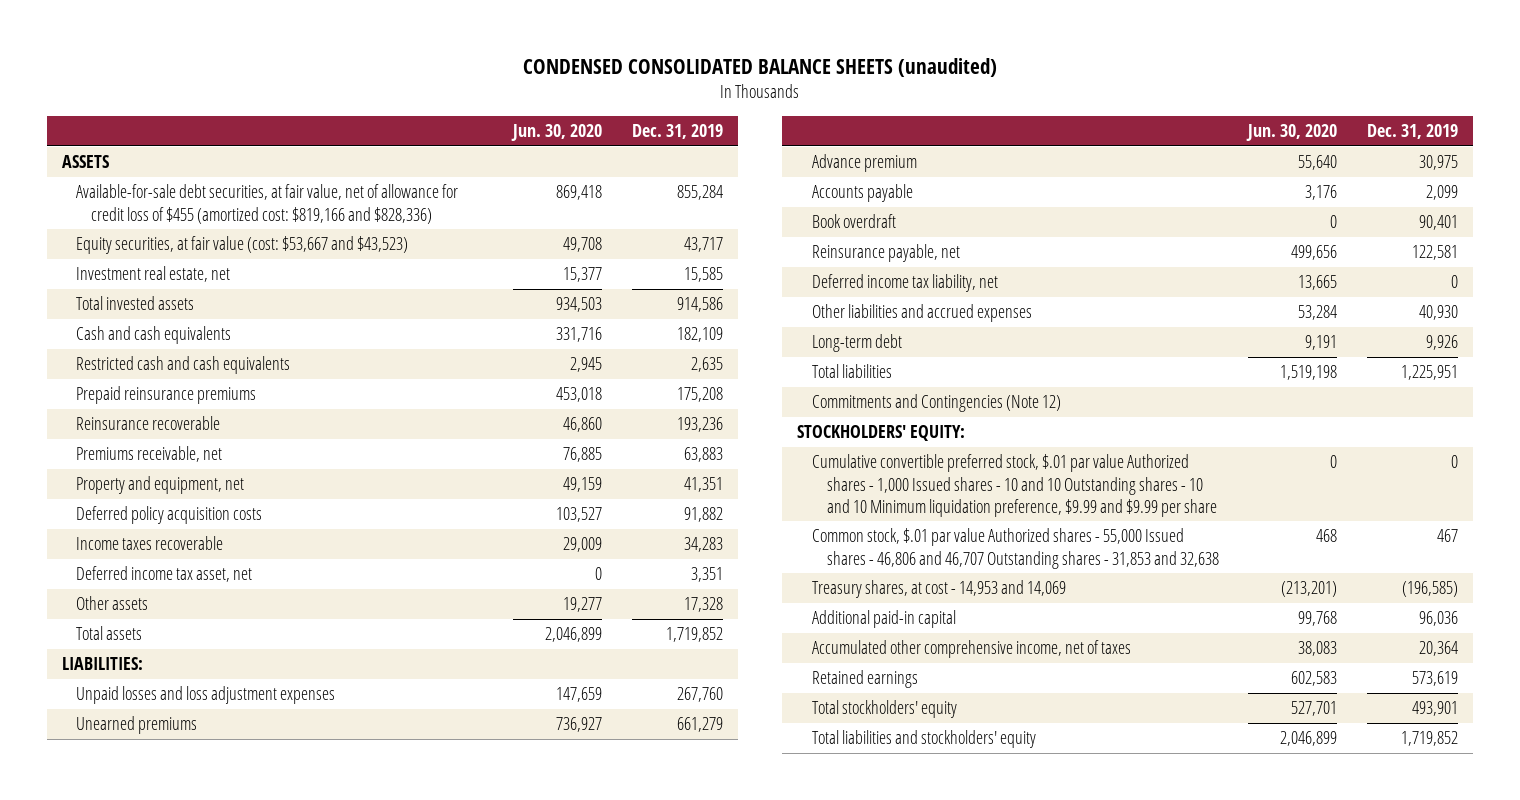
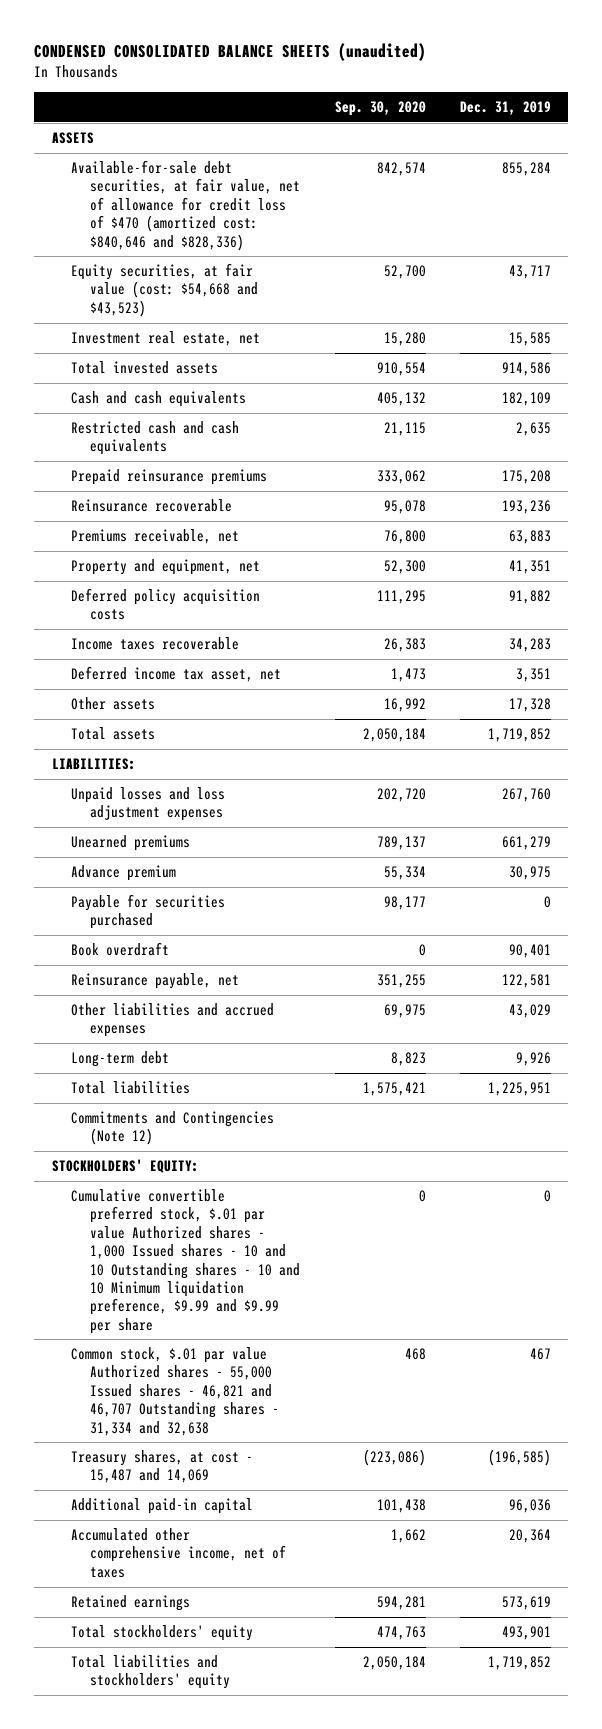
[511,123,603,141] Jun. 30, 2020 -> none
none -> [334,101,426,117] Sep. 30, 2020
[76,184,459,224] Available-for-sale debt securities, at fair value, net of allowance for credit loss of $455 (amortized cost: $819,166 and $828,336) -> [70,160,301,251] Available-for-sale debt securities, at fair value, net of allowance for credit loss of $470 (amortized cost: $840,646 and $828,336)
[76,236,409,255] Equity securities, at fair value (cost: $53,667 and $43,523) -> [70,263,259,317] Equity securities, at fair value (cost: $54,668 and $43,523)
[811,184,913,203] Accounts payable -> none
none -> [70,894,225,930] Payable for securities purchased
[811,274,998,293] Deferred income tax liability, net -> none
[1419,305,1459,321] 40,930 -> [508,1004,551,1019] 43,029
[811,528,1219,569] Common stock, $.01 par value Authorized shares - 55,000 Issued shares - 46,806 and 46,707 Outstanding shares - 31,853 and 32,638 -> [70,1347,280,1436] Common stock, $.01 par value Authorized shares - 55,000 Issued shares - 46,821 and 46,707 Outstanding shares - 31,334 and 32,638
[811,580,1066,599] Treasury shares, at cost - 14,953 and 14,069 -> [70,1450,253,1484] Treasury shares, at cost - 15,487 and 14,069

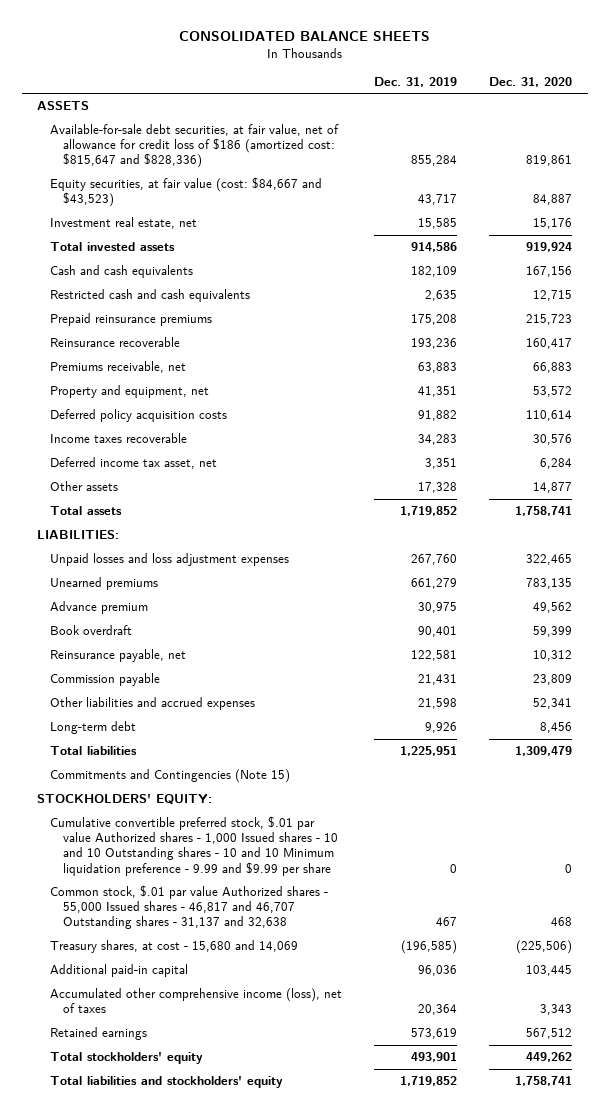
[34,43,427,62] CONDENSED CONSOLIDATED BALANCE SHEETS (unaudited) -> [178,30,430,41] CONSOLIDATED BALANCE SHEETS
[334,101,426,117] Sep. 30, 2020 -> none
none -> [488,77,572,88] Dec. 31, 2020
[70,160,301,251] Available-for-sale debt securities, at fair value, net of allowance for credit loss of $470 (amortized cost: $840,646 and $828,336) -> [50,124,340,169] Available-for-sale debt securities, at fair value, net of allowance for credit loss of $186 (amortized cost: $815,647 and $828,336)
[70,263,259,317] Equity securities, at fair value (cost: $54,668 and $43,523) -> [50,177,323,208] Equity securities, at fair value (cost: $84,667 and $43,523)
[70,894,225,930] Payable for securities purchased -> none
none -> [50,673,161,687] Commission payable
[508,1004,551,1019] 43,029 -> [418,698,458,710] 21,598
[70,1111,274,1146] Commitments and Contingencies (Note 12) -> [50,769,291,784] Commitments and Contingencies (Note 15)
[70,1189,301,1334] Cumulative convertible preferred stock, $.01 par value Authorized shares - 1,000 Issued shares - 10 and 10 Outstanding shares - 10 and 10 Minimum liquidation preference, $9.99 and $9.99 per share -> [50,816,339,876] Cumulative convertible preferred stock, $.01 par value Authorized shares - 1,000 Issued shares - 10 and 10 Outstanding shares - 10 and 10 Minimum liquidation preference - 9.99 and $9.99 per share
[70,1347,280,1436] Common stock, $.01 par value Authorized shares - 55,000 Issued shares - 46,821 and 46,707 Outstanding shares - 31,334 and 32,638 -> [50,885,329,930] Common stock, $.01 par value Authorized shares - 55,000 Issued shares - 46,817 and 46,707 Outstanding shares - 31,137 and 32,638
[70,1450,253,1484] Treasury shares, at cost - 15,487 and 14,069 -> [50,940,299,954] Treasury shares, at cost - 15,680 and 14,069
[70,1528,287,1578] Accumulated other comprehensive income, net of taxes -> [50,988,343,1014] Accumulated other comprehensive income (loss), net of taxes

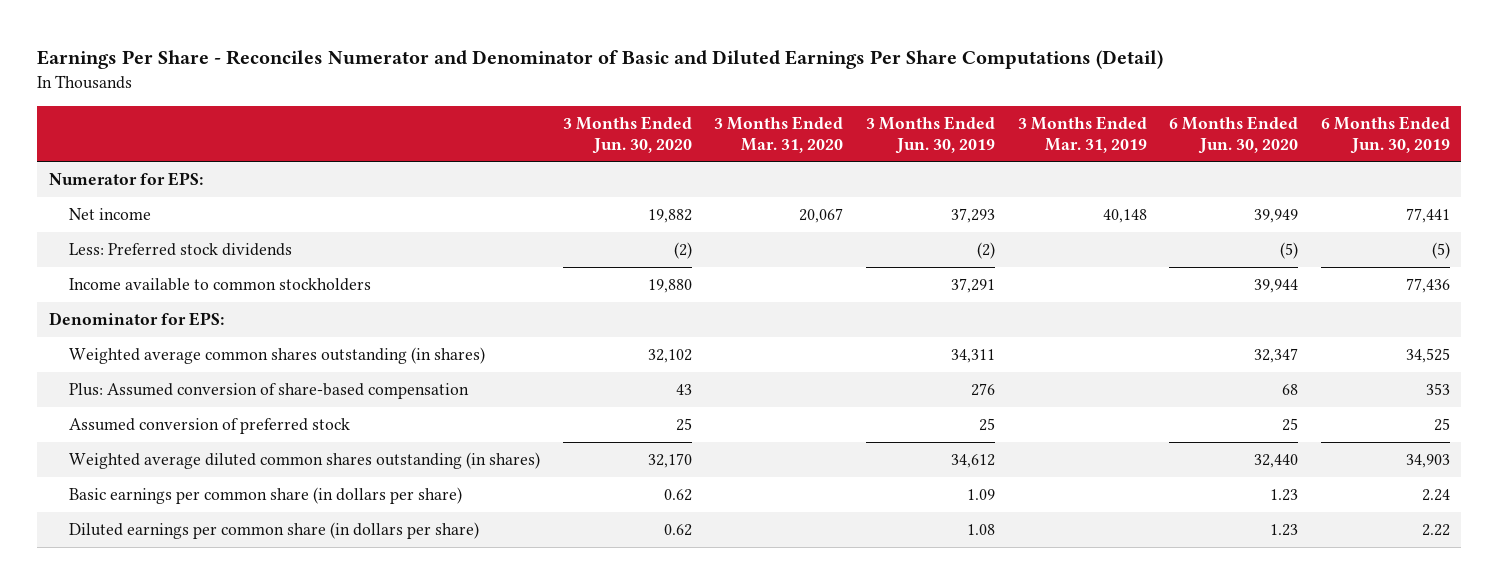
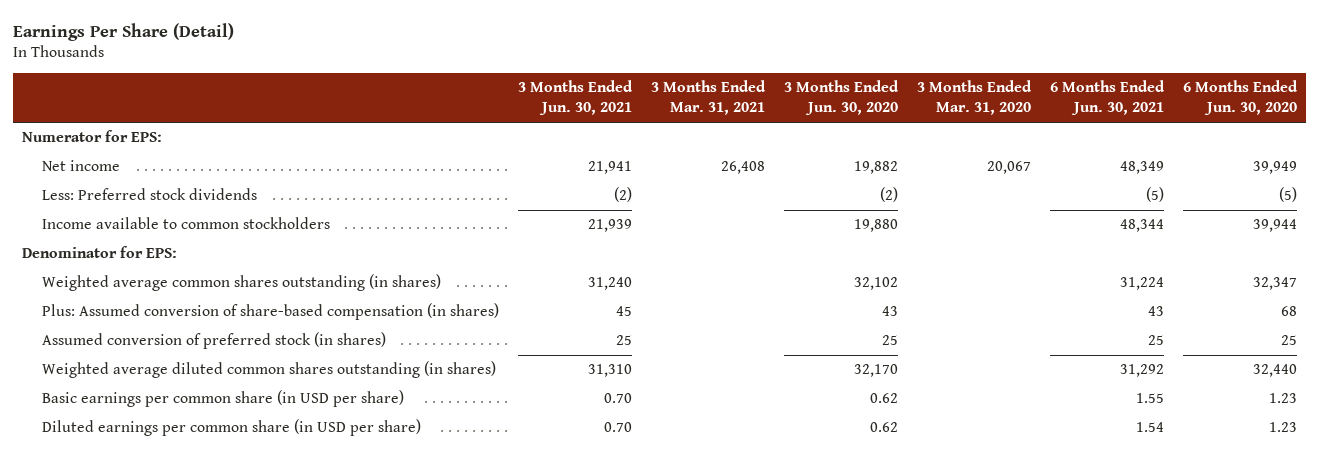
[37,50,1164,70] Earnings Per Share - Reconciles Numerator and Denominator of Basic and Diluted Earnings Per Share Computations (Detail) -> [12,22,234,41] Earnings Per Share (Detail)
[865,115,995,154] 3 Months Ended Jun. 30, 2019 -> none
[1017,115,1147,153] 3 Months Ended Mar. 31, 2019 -> none
[1320,115,1450,154] 6 Months Ended Jun. 30, 2019 -> none
none -> [517,80,633,116] 3 Months Ended Jun. 30, 2021
none -> [650,80,766,116] 3 Months Ended Mar. 31, 2021
none -> [1049,80,1165,116] 6 Months Ended Jun. 30, 2021
[68,383,469,400] Plus: Assumed conversion of share-based compensation -> [41,303,499,321] Plus: Assumed conversion of share-based compensation (in shares)
[68,418,350,435] Assumed conversion of preferred stock -> [41,332,386,350] Assumed conversion of preferred stock (in shares)
[68,487,462,505] Basic earnings per common share (in dollars per share) -> [41,390,404,408] Basic earnings per common share (in USD per share)
[68,522,479,540] Diluted earnings per common share (in dollars per share) -> [41,419,421,437] Diluted earnings per common share (in USD per share)

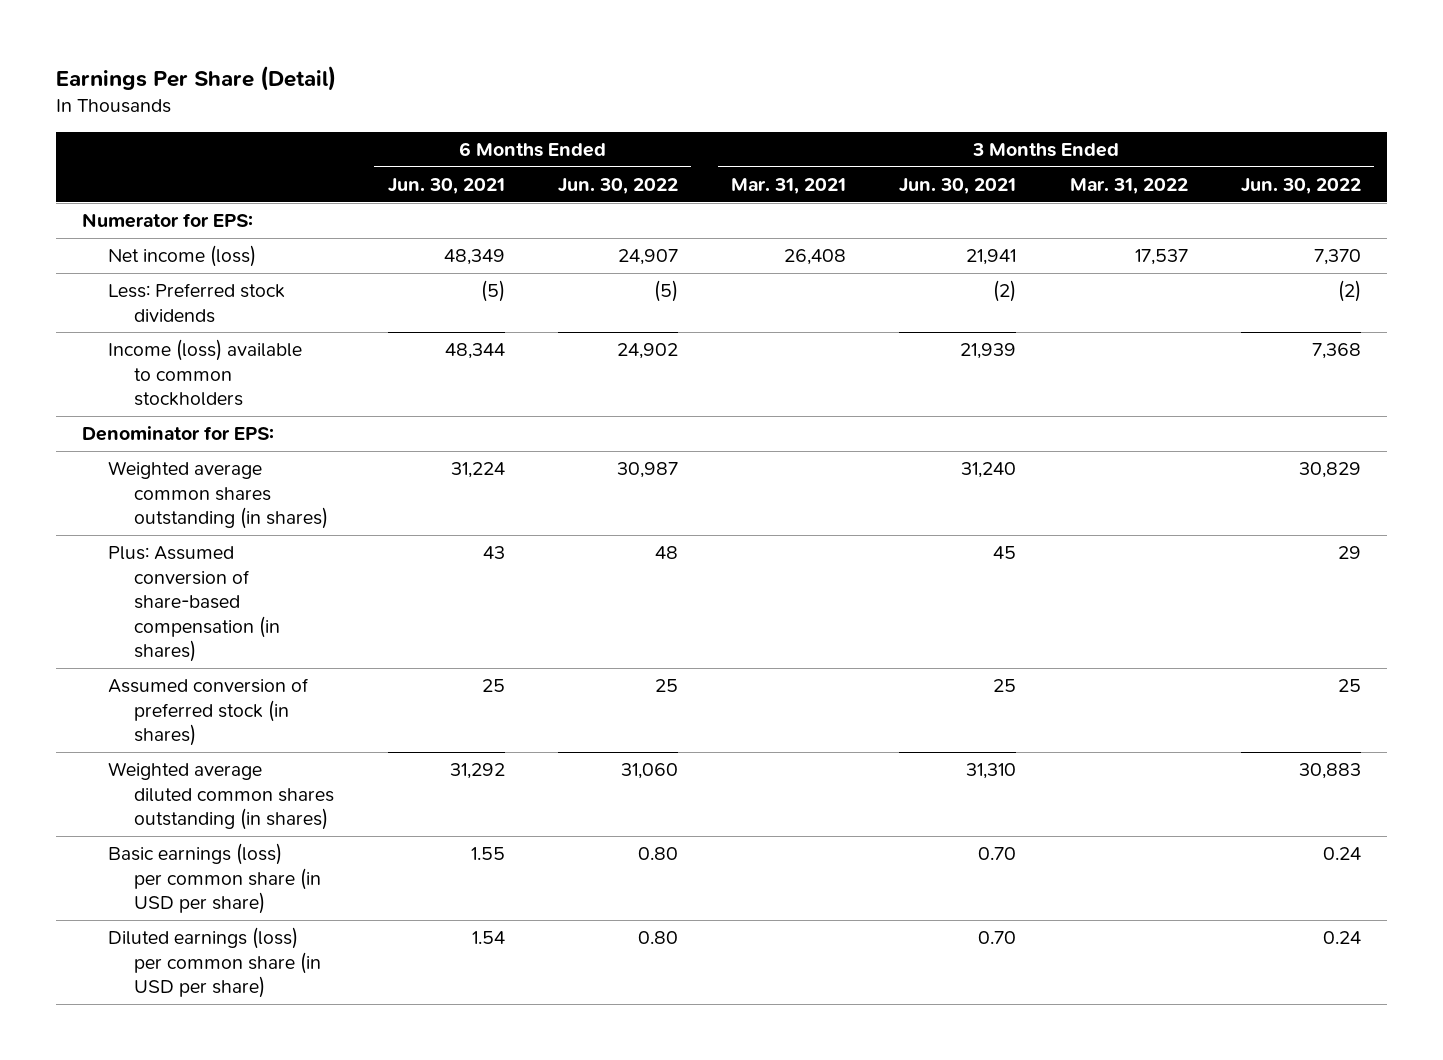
[783,80,899,116] 3 Months Ended Jun. 30, 2020 -> none
[916,80,1032,116] 3 Months Ended Mar. 31, 2020 -> none
[1182,80,1298,116] 6 Months Ended Jun. 30, 2020 -> none
none -> [557,177,678,194] Jun. 30, 2022
none -> [1069,177,1188,194] Mar. 31, 2022
none -> [1240,177,1361,194] Jun. 30, 2022
[41,160,120,172] Net income -> [108,245,257,268] Net income (loss)
[41,217,330,230] Income available to common stockholders -> [108,339,303,407] Income (loss) available to common stockholders
[41,390,404,408] Basic earnings per common share (in USD per share) -> [108,843,322,915] Basic earnings (loss) per common share (in USD per share)
[41,419,421,437] Diluted earnings per common share (in USD per share) -> [108,927,322,999] Diluted earnings (loss) per common share (in USD per share)

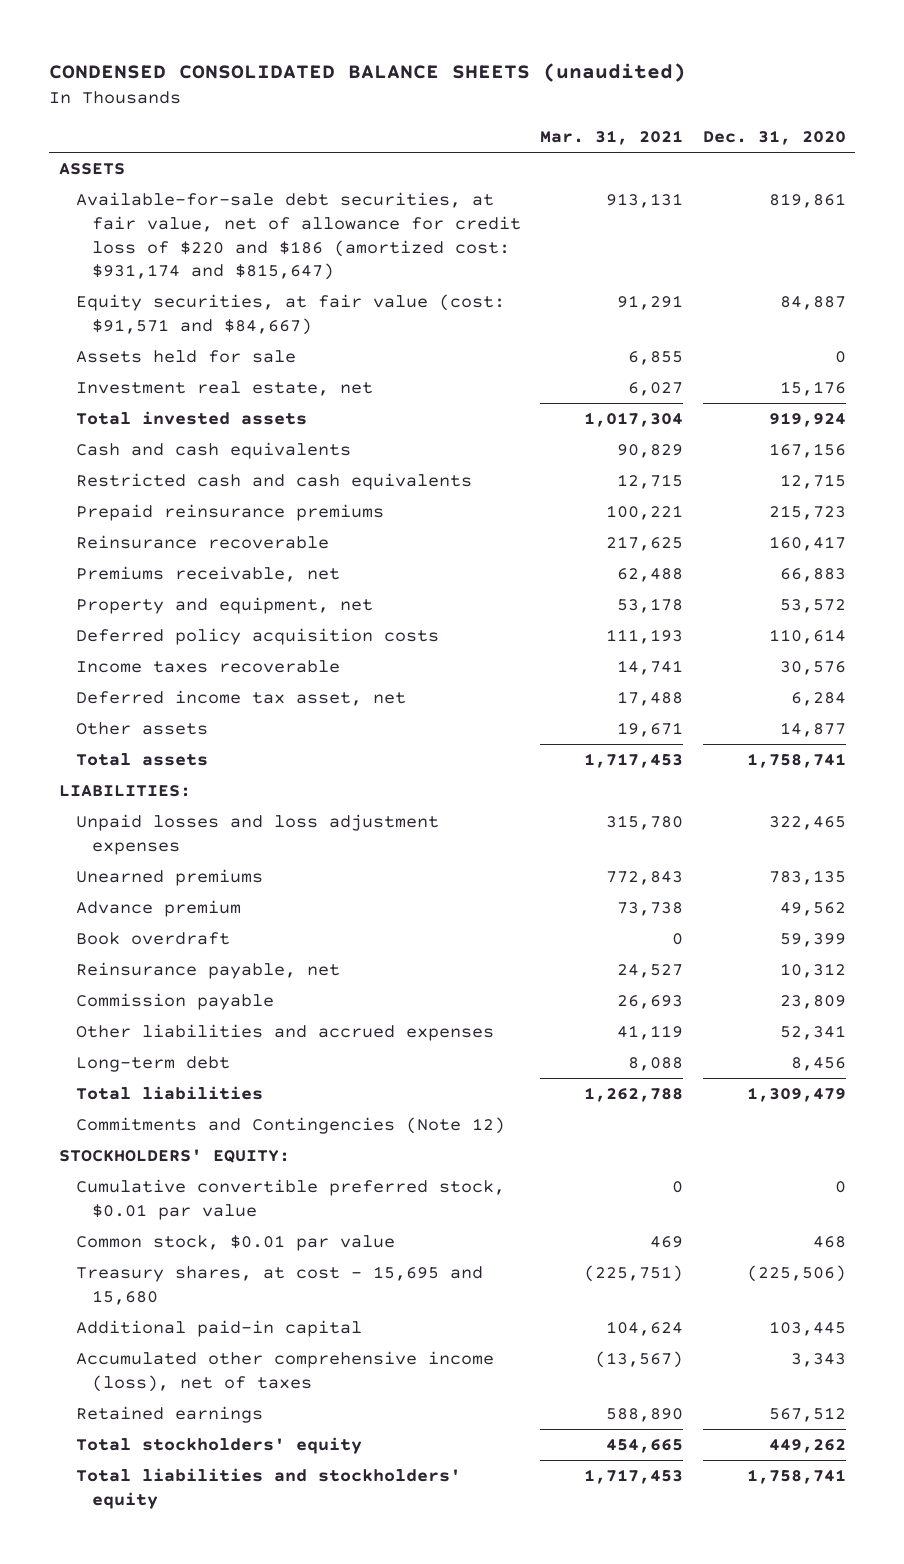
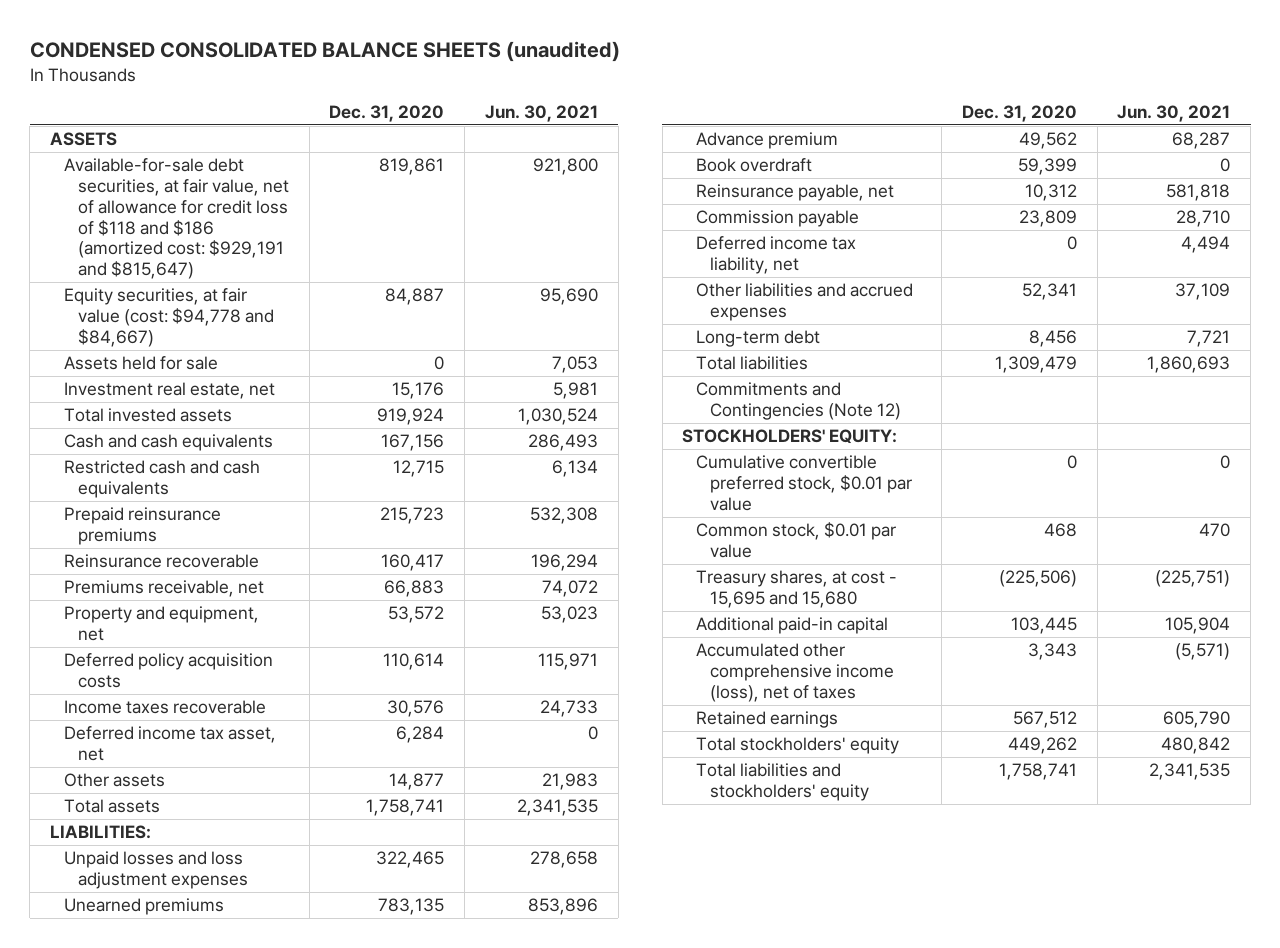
[540,130,684,146] Mar. 31, 2021 -> none
none -> [484,104,598,122] Jun. 30, 2021
[75,191,522,281] Available-for-sale debt securities, at fair value, net of allowance for credit loss of $220 and $186 (amortized cost: $931,174 and $815,647) -> [63,158,289,280] Available-for-sale debt securities, at fair value, net of allowance for credit loss of $118 and $186 (amortized cost: $929,191 and $815,647)
[75,293,505,335] Equity securities, at fair value (cost: $91,571 and $84,667) -> [63,288,274,347] Equity securities, at fair value (cost: $94,778 and $84,667)
none -> [696,236,857,275] Deferred income tax liability, net

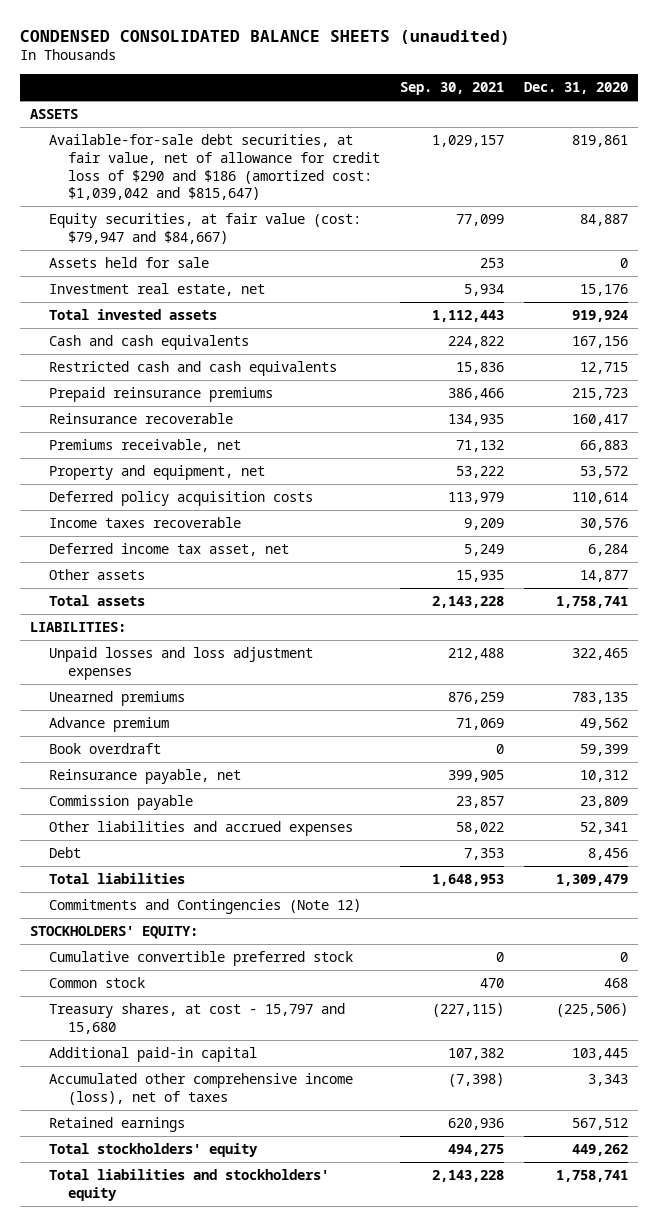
[484,104,598,122] Jun. 30, 2021 -> none
none -> [399,81,504,95] Sep. 30, 2021
[63,158,289,280] Available-for-sale debt securities, at fair value, net of allowance for credit loss of $118 and $186 (amortized cost: $929,191 and $815,647) -> [49,134,380,201] Available-for-sale debt securities, at fair value, net of allowance for credit loss of $290 and $186 (amortized cost: $1,039,042 and $815,647)
[63,288,274,347] Equity securities, at fair value (cost: $94,778 and $84,667) -> [49,213,362,244] Equity securities, at fair value (cost: $79,947 and $84,667)
[696,236,857,275] Deferred income tax liability, net -> none
[696,330,821,348] Long-term debt -> [49,847,82,859] Debt
[696,455,913,511] Cumulative convertible preferred stock, $0.01 par value -> [49,951,354,967] Cumulative convertible preferred stock
[696,522,897,559] Common stock, $0.01 par value -> [49,977,146,989] Common stock
[696,570,898,609] Treasury shares, at cost - 15,695 and 15,680 -> [49,1003,346,1034] Treasury shares, at cost - 15,797 and 15,680

